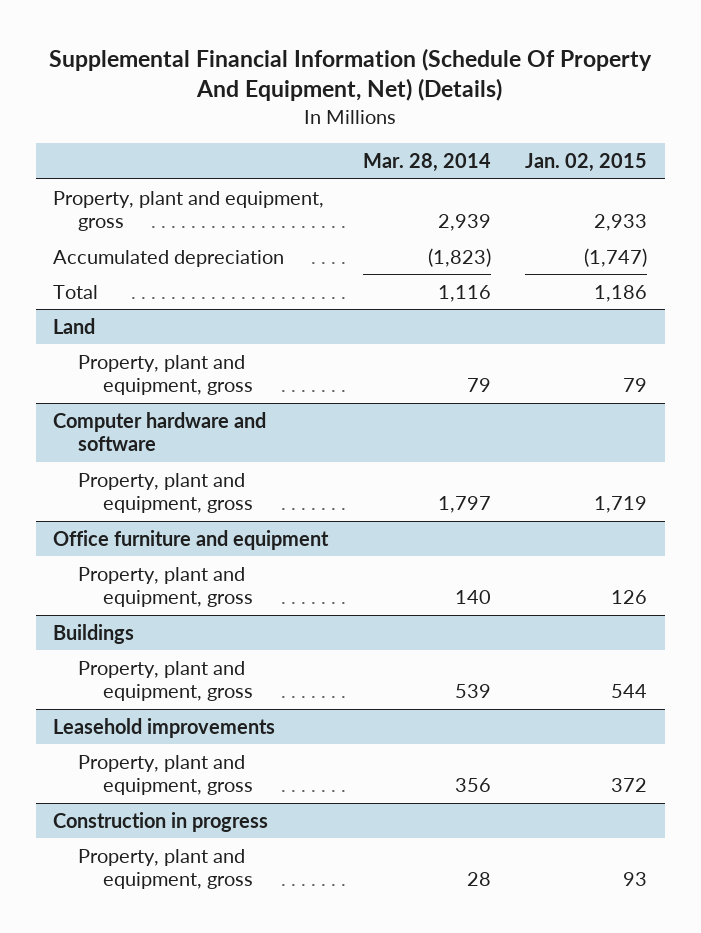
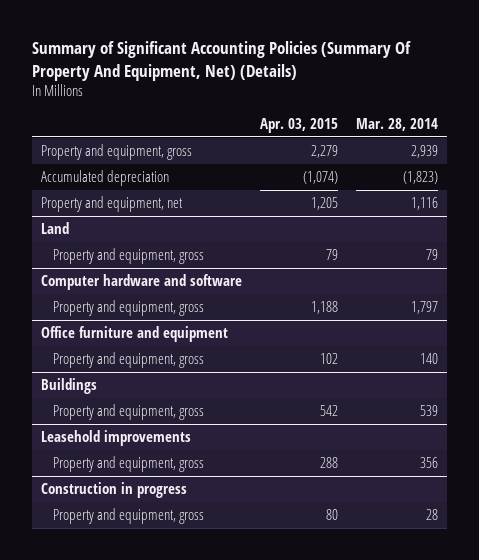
[49,47,653,102] Supplemental Financial Information (Schedule Of Property And Equipment, Net) (Details) -> [32,41,412,81] Summary of Significant Accounting Policies (Summary Of Property And Equipment, Net) (Details)
[525,152,648,172] Jan. 02, 2015 -> none
none -> [260,117,339,133] Apr. 03, 2015
[53,190,325,232] Property, plant and equipment, gross -> [41,144,193,161] Property and equipment, gross
[53,284,99,299] Total -> [41,196,184,213] Property and equipment, net
[78,354,253,396] Property, plant and equipment, gross -> [53,248,205,265] Property and equipment, gross
[78,472,253,514] Property, plant and equipment, gross -> [53,300,205,317] Property and equipment, gross
[78,566,253,608] Property, plant and equipment, gross -> [53,352,205,369] Property and equipment, gross
[78,660,253,702] Property, plant and equipment, gross -> [53,404,205,421] Property and equipment, gross
[78,754,253,796] Property, plant and equipment, gross -> [53,456,205,473] Property and equipment, gross
[78,848,253,890] Property, plant and equipment, gross -> [53,508,205,525] Property and equipment, gross

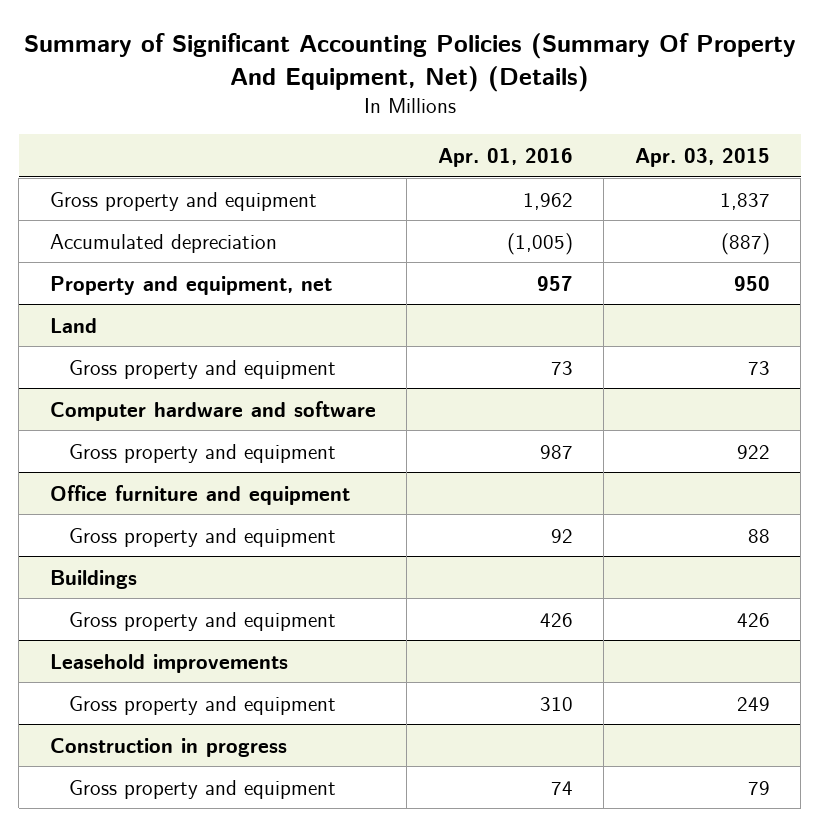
[356,117,439,131] Mar. 28, 2014 -> none
none -> [437,147,573,167] Apr. 01, 2016
[41,144,193,161] Property and equipment, gross -> [49,191,317,211] Gross property and equipment
[311,145,339,159] 2,279 -> [719,192,770,210] 1,837
[303,171,339,185] (1,074) -> [720,232,770,255] (887)
[311,197,339,211] 1,205 -> [733,275,770,291] 950
[53,248,205,265] Property and equipment, gross -> [68,359,336,379] Gross property and equipment
[326,249,339,261] 79 -> [747,360,770,375] 73
[53,300,205,317] Property and equipment, gross -> [68,443,336,463] Gross property and equipment
[311,301,339,315] 1,188 -> [736,444,770,459] 922
[53,352,205,369] Property and equipment, gross -> [68,527,336,547] Gross property and equipment
[320,353,339,365] 102 -> [747,528,770,543] 88
[53,404,205,421] Property and equipment, gross -> [68,611,336,631] Gross property and equipment
[320,405,339,417] 542 -> [736,612,770,627] 426
[53,456,205,473] Property and equipment, gross -> [68,695,336,715] Gross property and equipment
[320,457,339,469] 288 -> [736,696,770,711] 249
[53,508,205,525] Property and equipment, gross -> [68,779,336,799] Gross property and equipment
[326,509,339,521] 80 -> [747,780,770,795] 79

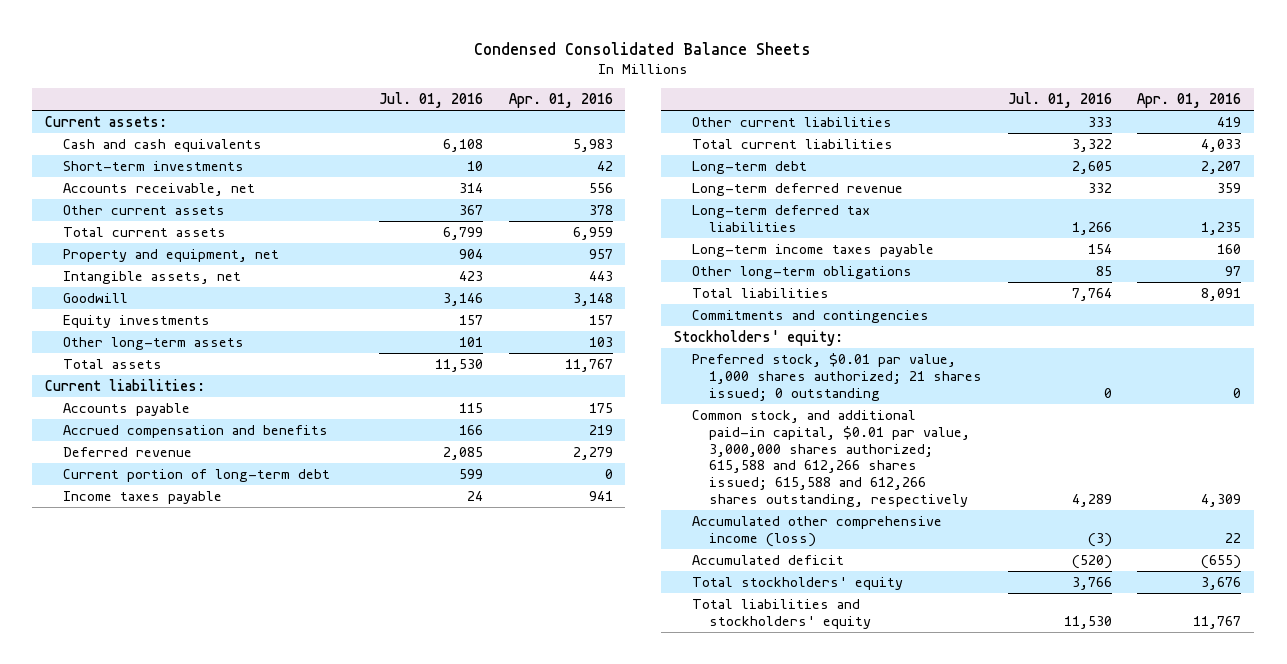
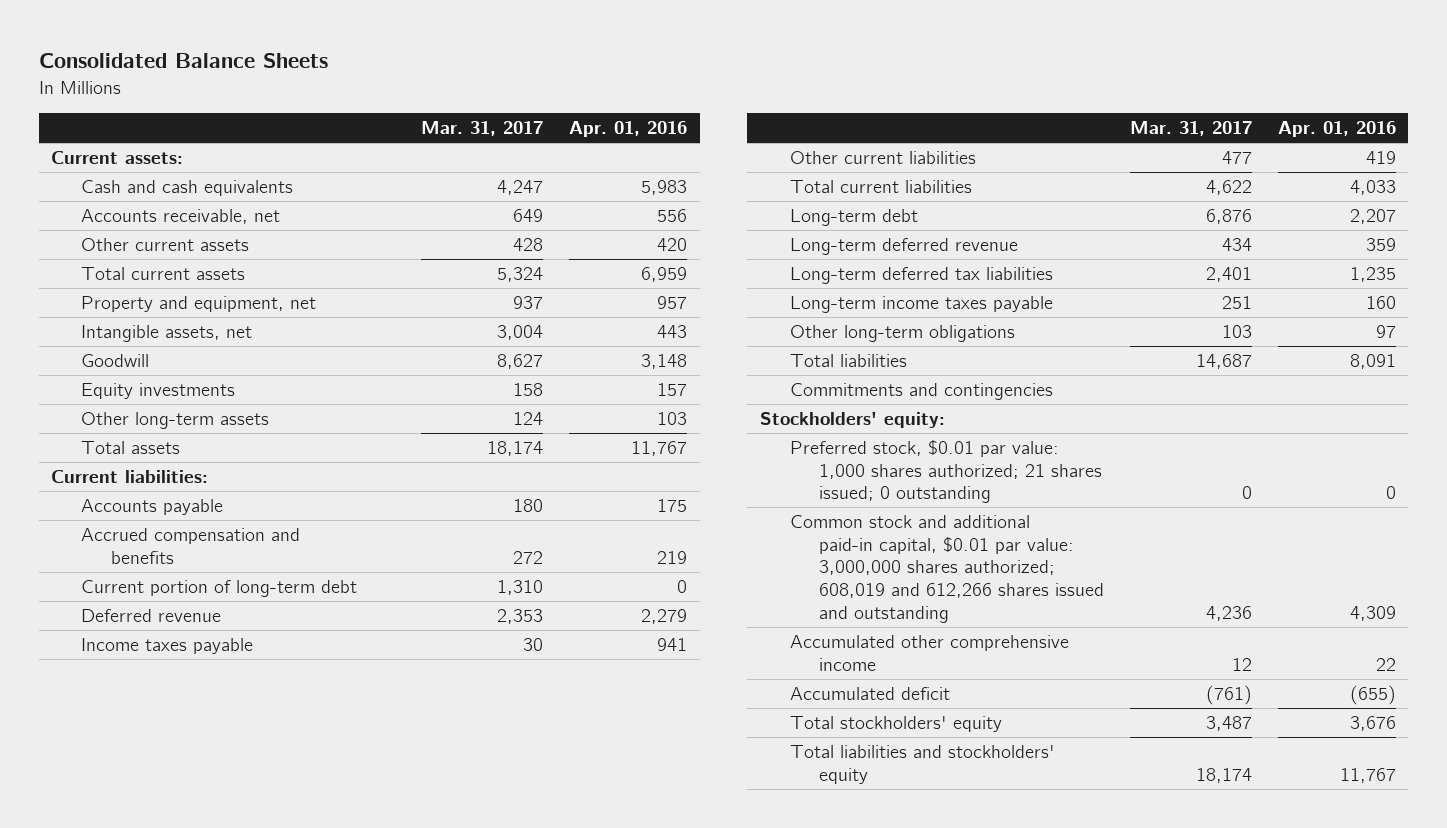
[474,41,812,55] Condensed Consolidated Balance Sheets -> [38,53,328,69] Consolidated Balance Sheets
[379,92,484,109] Jul. 01, 2016 -> none
none -> [421,121,544,137] Mar. 31, 2017
[62,160,244,171] Short-term investments -> none
[588,204,613,215] 378 -> [656,238,687,252] 420
[62,446,192,457] Deferred revenue -> [80,609,221,623] Deferred revenue
[691,352,983,401] Preferred stock, $0.01 par value, 1,000 shares authorized; 21 shares issued; 0 outstanding -> [789,440,1103,504] Preferred stock, $0.01 par value: 1,000 shares authorized; 21 shares issued; 0 outstanding
[691,409,971,508] Common stock, and additional paid-in capital, $0.01 par value, 3,000,000 shares authorized; 615,588 and 612,266 shares issued; 615,588 and 612,266 shares outstanding, respectively -> [789,515,1105,623] Common stock and additional paid-in capital, $0.01 par value: 3,000,000 shares authorized; 608,019 and 612,266 shares issued and outstanding
[691,515,942,547] Accumulated other comprehensive income (loss) -> [789,635,1069,671] Accumulated other comprehensive income

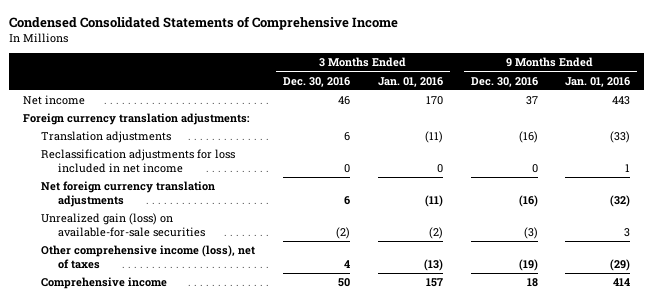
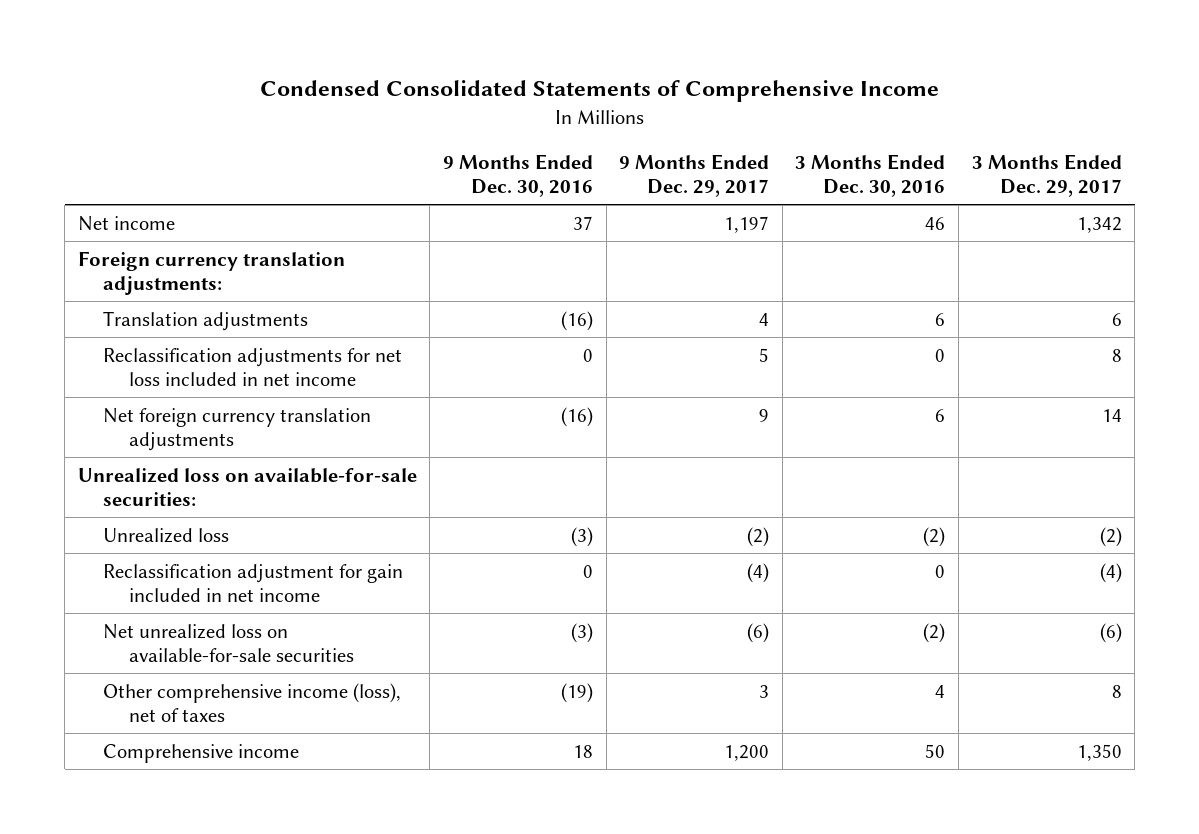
[377,76,443,87] Jan. 01, 2016 -> none
[565,76,631,87] Jan. 01, 2016 -> none
none -> [619,154,770,197] 9 Months Ended Dec. 29, 2017
none -> [971,154,1122,197] 3 Months Ended Dec. 29, 2017
[40,149,235,174] Reclassification adjustments for loss included in net income -> [103,347,403,386] Reclassification adjustments for net loss included in net income
none -> [77,467,417,506] Unrealized loss on available-for-sale securities:
[40,213,206,238] Unrealized gain (loss) on available-for-sale securities -> [103,527,230,543] Unrealized loss
none -> [103,563,404,602] Reclassification adjustment for gain included in net income
none -> [103,623,354,662] Net unrealized loss on available-for-sale securities

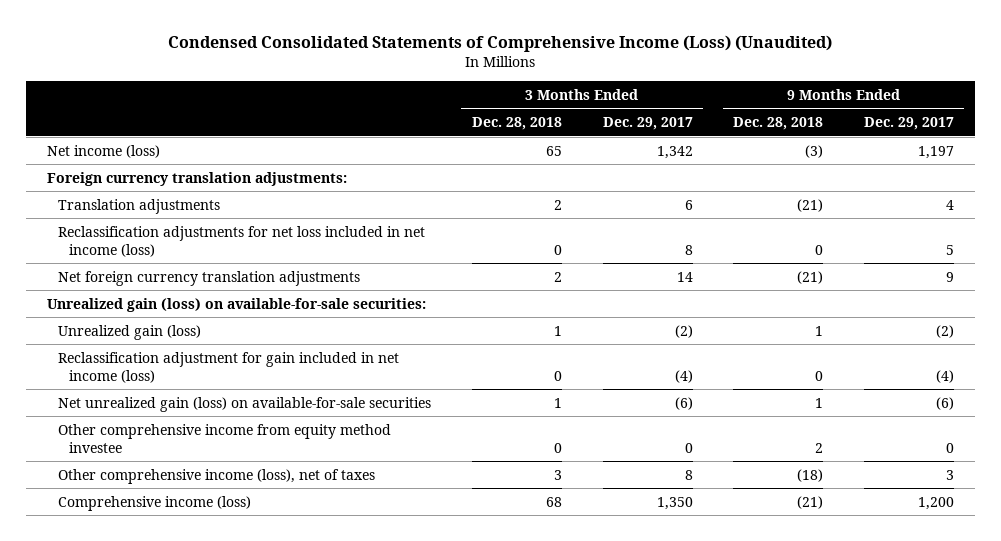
[259,80,939,103] Condensed Consolidated Statements of Comprehensive Income -> [168,35,833,53] Condensed Consolidated Statements of Comprehensive Income (Loss) (Unaudited)
[442,154,593,197] 9 Months Ended Dec. 30, 2016 -> none
[795,154,946,197] 3 Months Ended Dec. 30, 2016 -> none
none -> [471,117,562,131] Dec. 28, 2018
none -> [733,117,824,131] Dec. 28, 2018
[77,215,175,231] Net income -> [46,144,160,158] Net income (loss)
[103,347,403,386] Reclassification adjustments for net loss included in net income -> [57,225,425,257] Reclassification adjustments for net loss included in net income (loss)
[77,467,417,506] Unrealized loss on available-for-sale securities: -> [46,297,426,312] Unrealized gain (loss) on available-for-sale securities:
[103,527,230,543] Unrealized loss -> [57,324,201,340] Unrealized gain (loss)
[103,563,404,602] Reclassification adjustment for gain included in net income -> [57,351,399,383] Reclassification adjustment for gain included in net income (loss)
[103,623,354,662] Net unrealized loss on available-for-sale securities -> [57,396,431,412] Net unrealized gain (loss) on available-for-sale securities
none -> [57,423,391,453] Other comprehensive income from equity method investee
[103,743,300,763] Comprehensive income -> [57,495,251,511] Comprehensive income (loss)

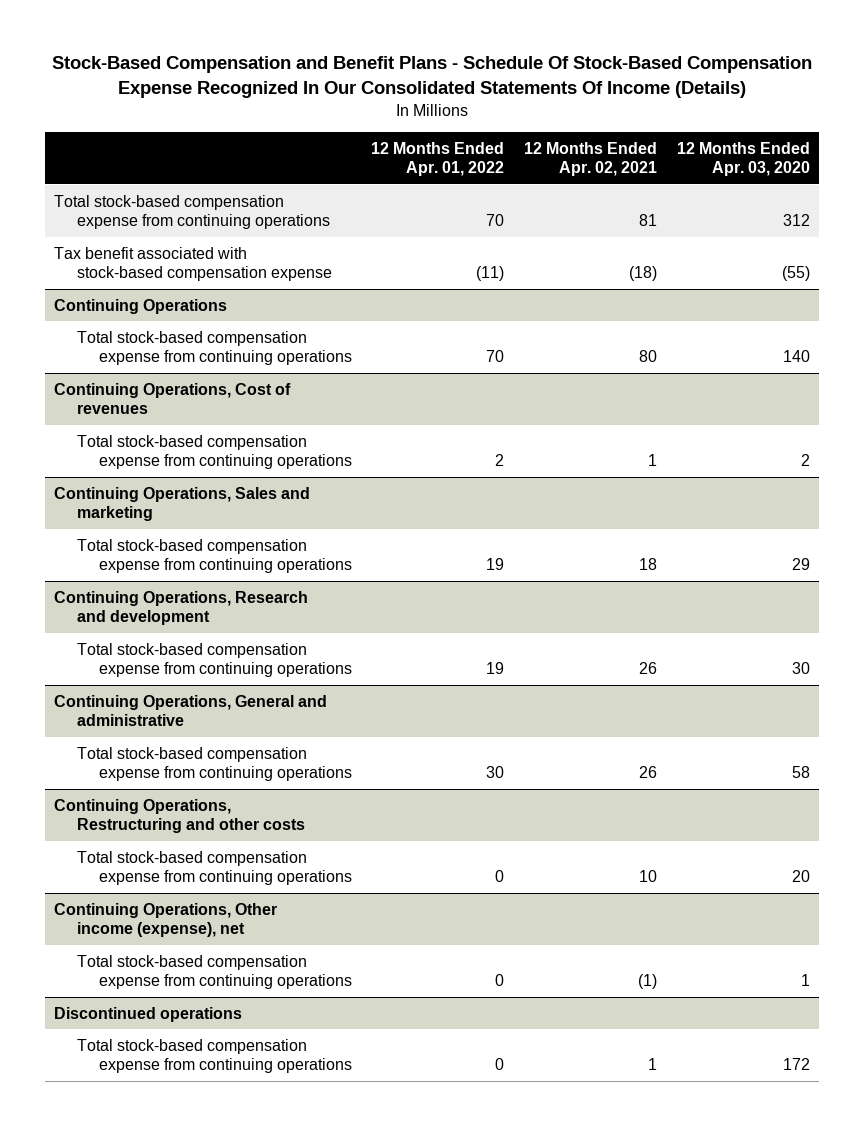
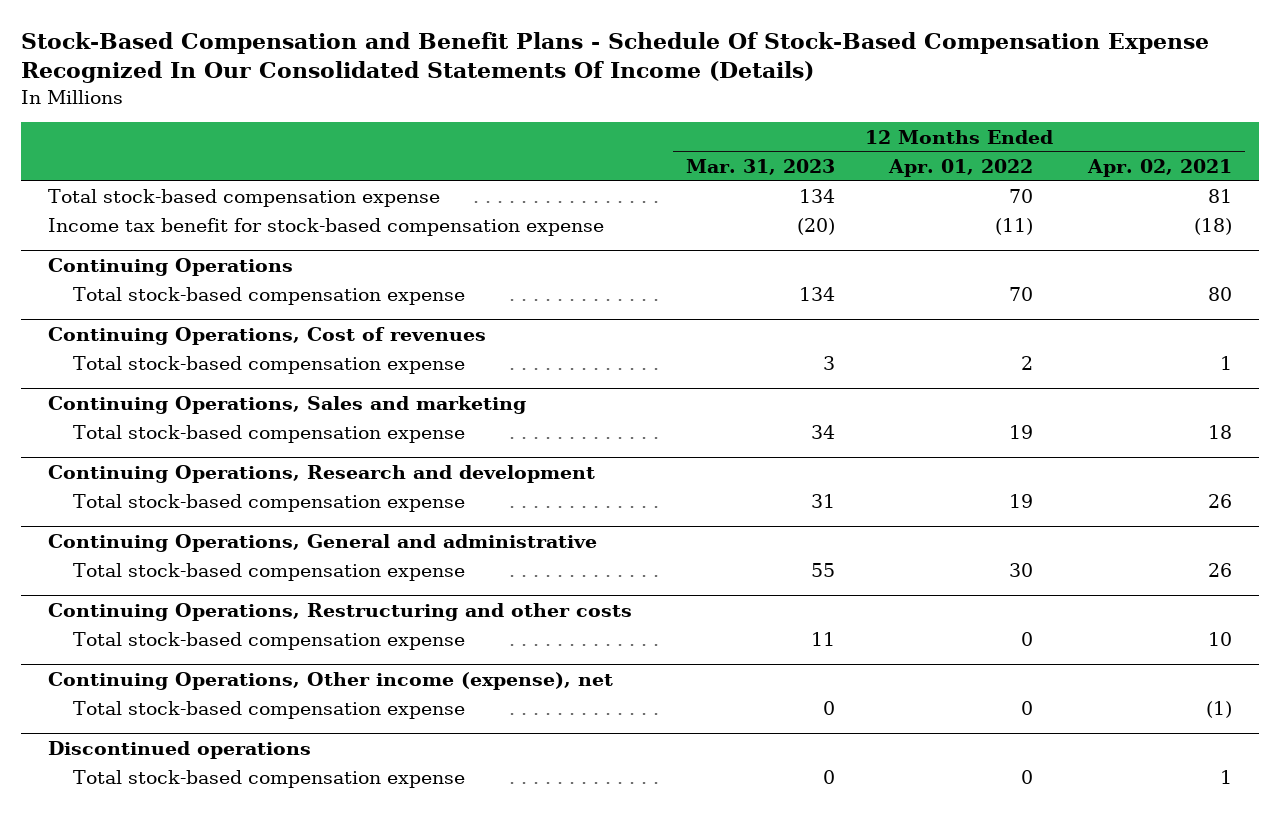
[676,141,810,177] 12 Months Ended Apr. 03, 2020 -> none
none -> [686,159,836,176] Mar. 31, 2023
[54,194,330,230] Total stock-based compensation expense from continuing operations -> [47,189,440,208] Total stock-based compensation expense
[54,246,332,282] Tax benefit associated with stock-based compensation expense -> [47,218,604,237] Income tax benefit for stock-based compensation expense
[76,330,352,366] Total stock-based compensation expense from continuing operations -> [73,287,466,306] Total stock-based compensation expense
[76,434,352,470] Total stock-based compensation expense from continuing operations -> [73,356,466,375] Total stock-based compensation expense
[76,538,352,574] Total stock-based compensation expense from continuing operations -> [73,425,466,444] Total stock-based compensation expense
[76,642,352,678] Total stock-based compensation expense from continuing operations -> [73,494,466,513] Total stock-based compensation expense
[76,746,352,782] Total stock-based compensation expense from continuing operations -> [73,563,466,582] Total stock-based compensation expense
[76,850,352,886] Total stock-based compensation expense from continuing operations -> [73,632,466,651] Total stock-based compensation expense
[76,954,352,990] Total stock-based compensation expense from continuing operations -> [73,701,466,720] Total stock-based compensation expense
[76,1038,352,1074] Total stock-based compensation expense from continuing operations -> [73,770,466,789] Total stock-based compensation expense

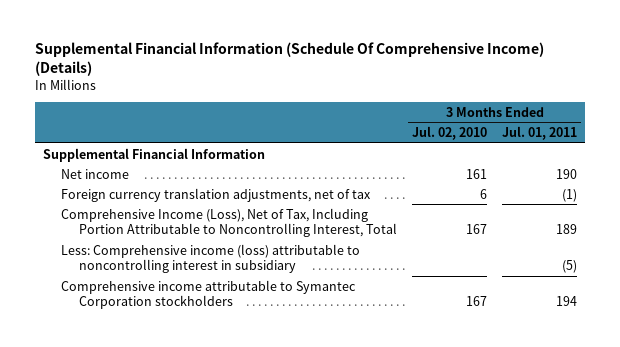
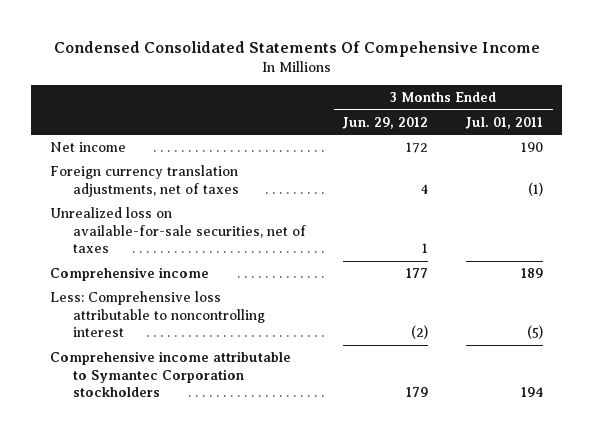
[34,41,544,77] Supplemental Financial Information (Schedule Of Comprehensive Income) (Details) -> [53,40,540,57] Condensed Consolidated Statements Of Compehensive Income
[412,125,488,140] Jul. 02, 2010 -> none
none -> [342,116,429,129] Jun. 29, 2012
[42,147,265,162] Supplemental Financial Information -> none
[60,187,371,202] Foreign currency translation adjustments, net of tax -> [50,164,239,197] Foreign currency translation adjustments, net of taxes
none -> [50,206,306,254] Unrealized loss on available-for-sale securities, net of taxes
[60,207,398,238] Comprehensive Income (Loss), Net of Tax, Including Portion Attributable to Noncontrolling Interest, Total -> [50,266,210,281] Comprehensive income
[60,243,360,274] Less: Comprehensive income (loss) attributable to noncontrolling interest in subsidiary -> [50,290,265,338] Less: Comprehensive loss attributable to noncontrolling interest

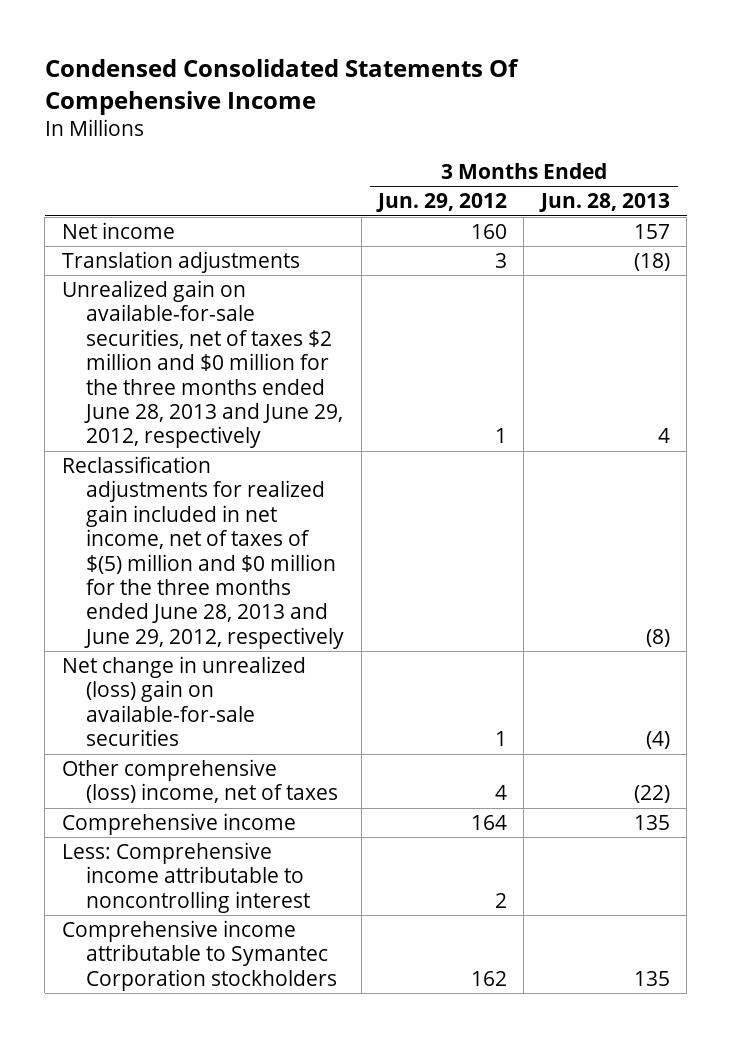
[465,116,544,129] Jul. 01, 2011 -> none
none -> [538,193,670,213] Jun. 28, 2013
[50,164,239,197] Foreign currency translation adjustments, net of taxes -> none
[406,141,429,153] 172 -> [471,224,508,240] 160
none -> [61,251,300,274] Translation adjustments
none -> [61,280,344,449] Unrealized gain on available-for-sale securities, net of taxes $2 million and $0 million for the three months ended June 28, 2013 and June 29, 2012, respectively
none -> [61,456,345,649] Reclassification adjustments for realized gain included in net income, net of taxes of $(5) million and $0 million for the three months ended June 28, 2013 and June 29, 2012, respectively
[50,206,306,254] Unrealized loss on available-for-sale securities, net of taxes -> [61,656,306,747] Net change in unrealized (loss) gain on available-for-sale securities
none -> [61,759,339,804] Other comprehensive (loss) income, net of taxes
[406,267,429,278] 177 -> [471,815,508,831] 164
[50,290,265,338] Less: Comprehensive loss attributable to noncontrolling interest -> [61,842,311,913] Less: Comprehensive income attributable to noncontrolling interest
[411,325,429,340] (2) -> [495,892,508,908] 2
[406,387,429,398] 179 -> [471,970,508,986] 162

